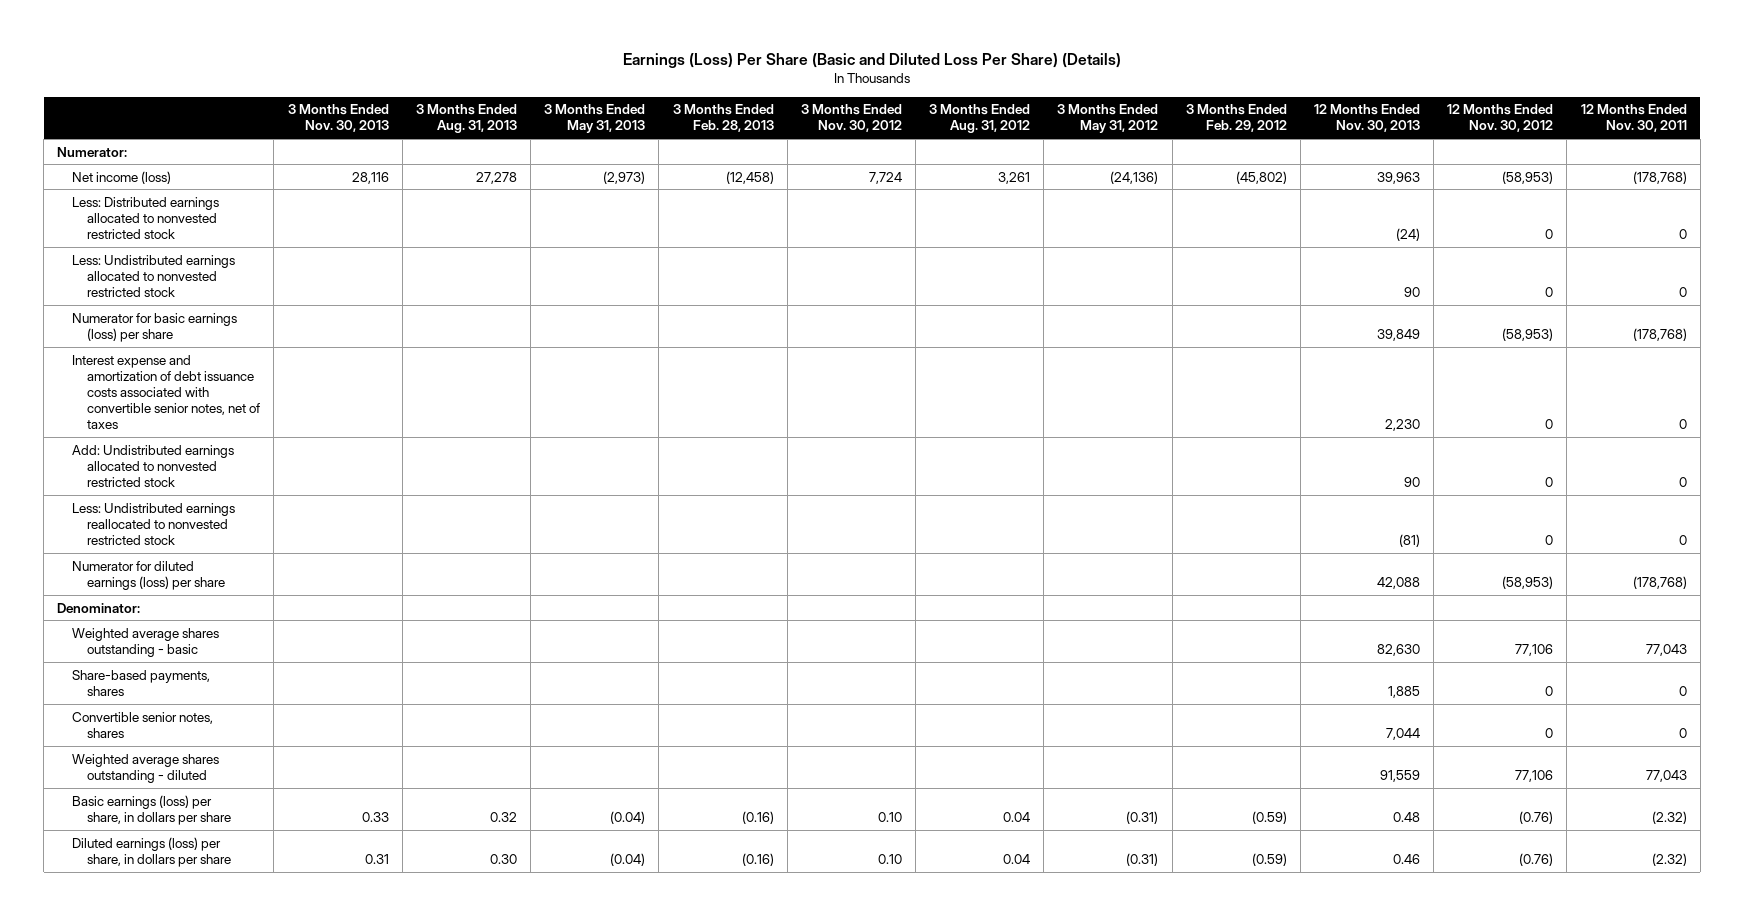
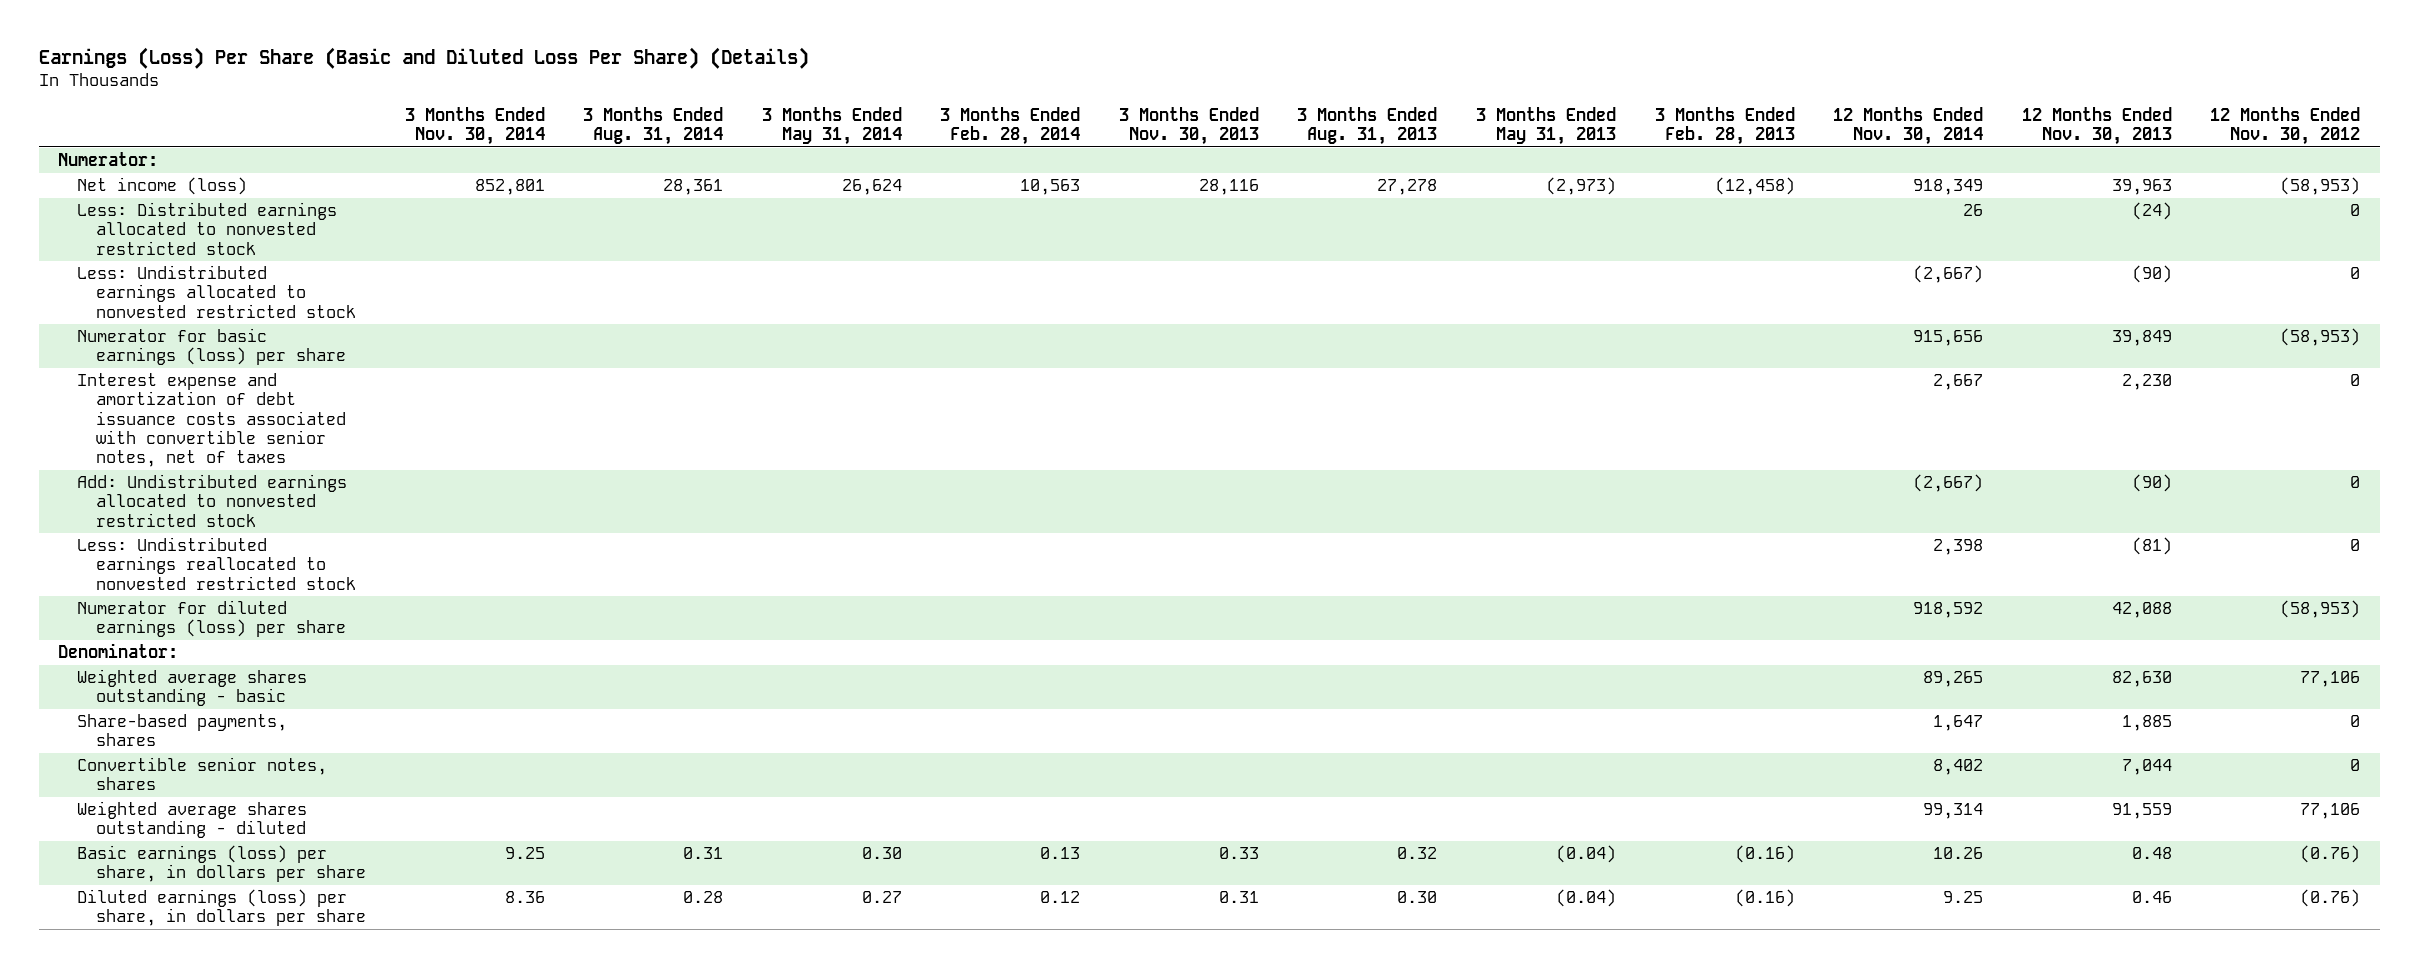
[800,104,902,133] 3 Months Ended Nov. 30, 2012 -> none
[929,104,1031,134] 3 Months Ended Aug. 31, 2012 -> none
[1057,104,1159,134] 3 Months Ended May 31, 2012 -> none
[1185,104,1287,133] 3 Months Ended Feb. 29, 2012 -> none
[1580,104,1687,133] 12 Months Ended Nov. 30, 2011 -> none
none -> [404,106,545,146] 3 Months Ended Nov. 30, 2014
none -> [583,106,724,146] 3 Months Ended Aug. 31, 2014
none -> [761,106,902,146] 3 Months Ended May 31, 2014
none -> [940,106,1081,146] 3 Months Ended Feb. 28, 2014
none -> [1833,106,1984,146] 12 Months Ended Nov. 30, 2014
[1404,286,1421,297] 90 -> [2131,265,2172,284] (90)
[1404,476,1421,487] 90 -> [2131,474,2172,493] (90)

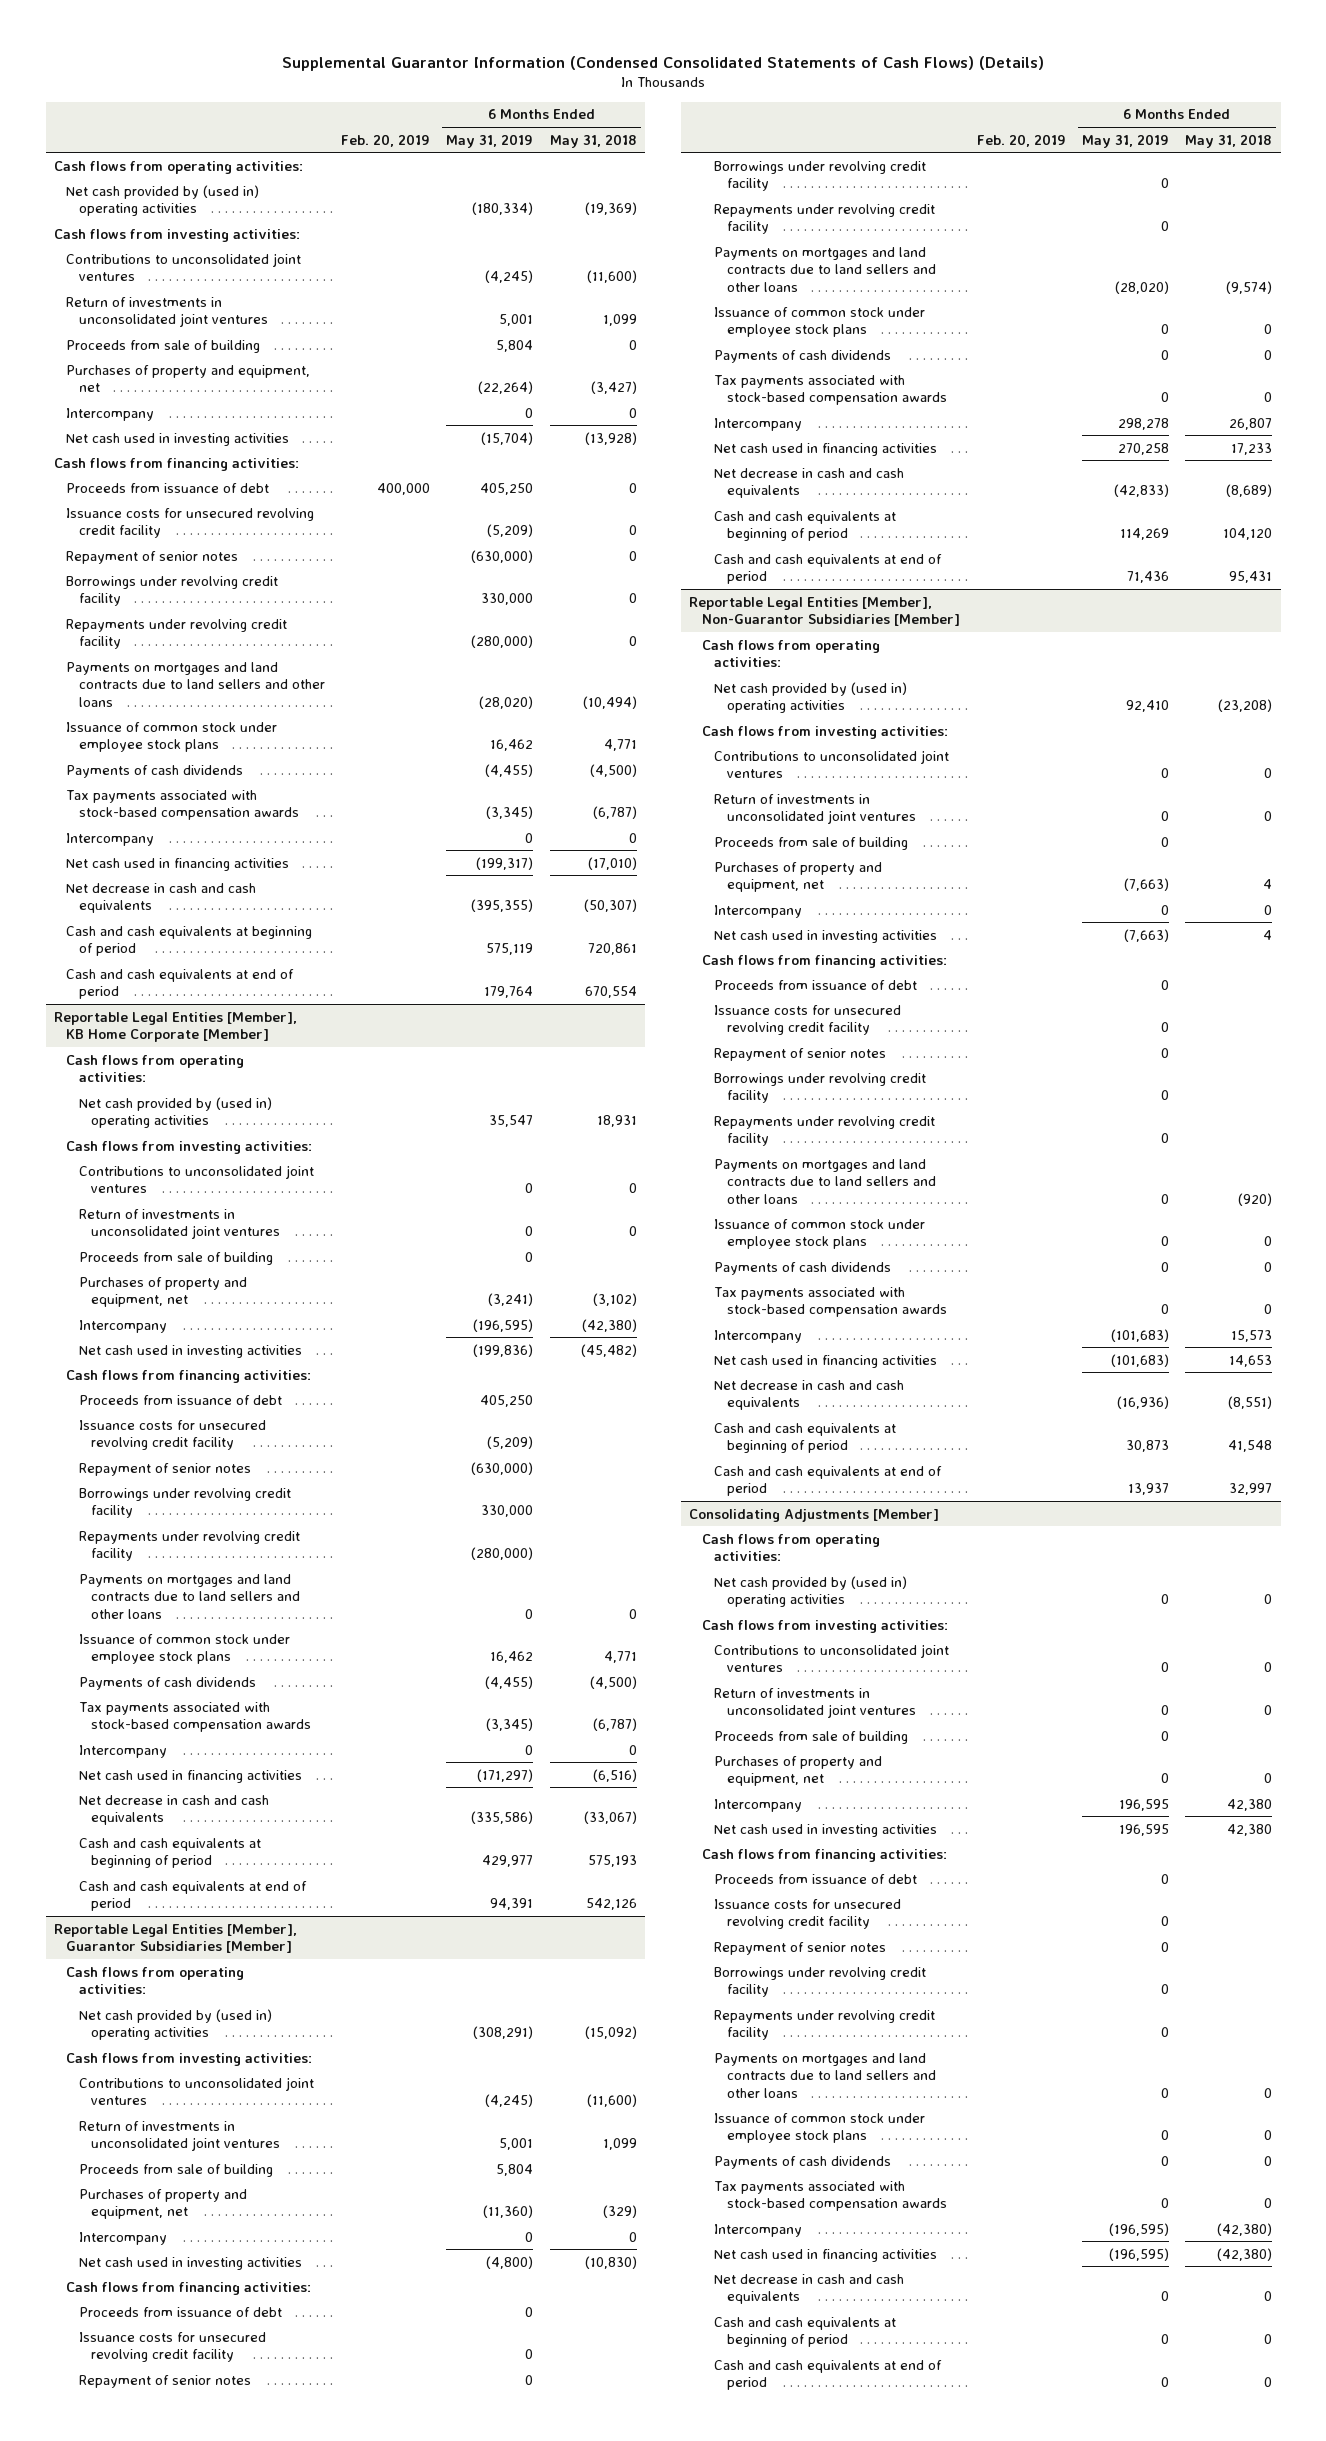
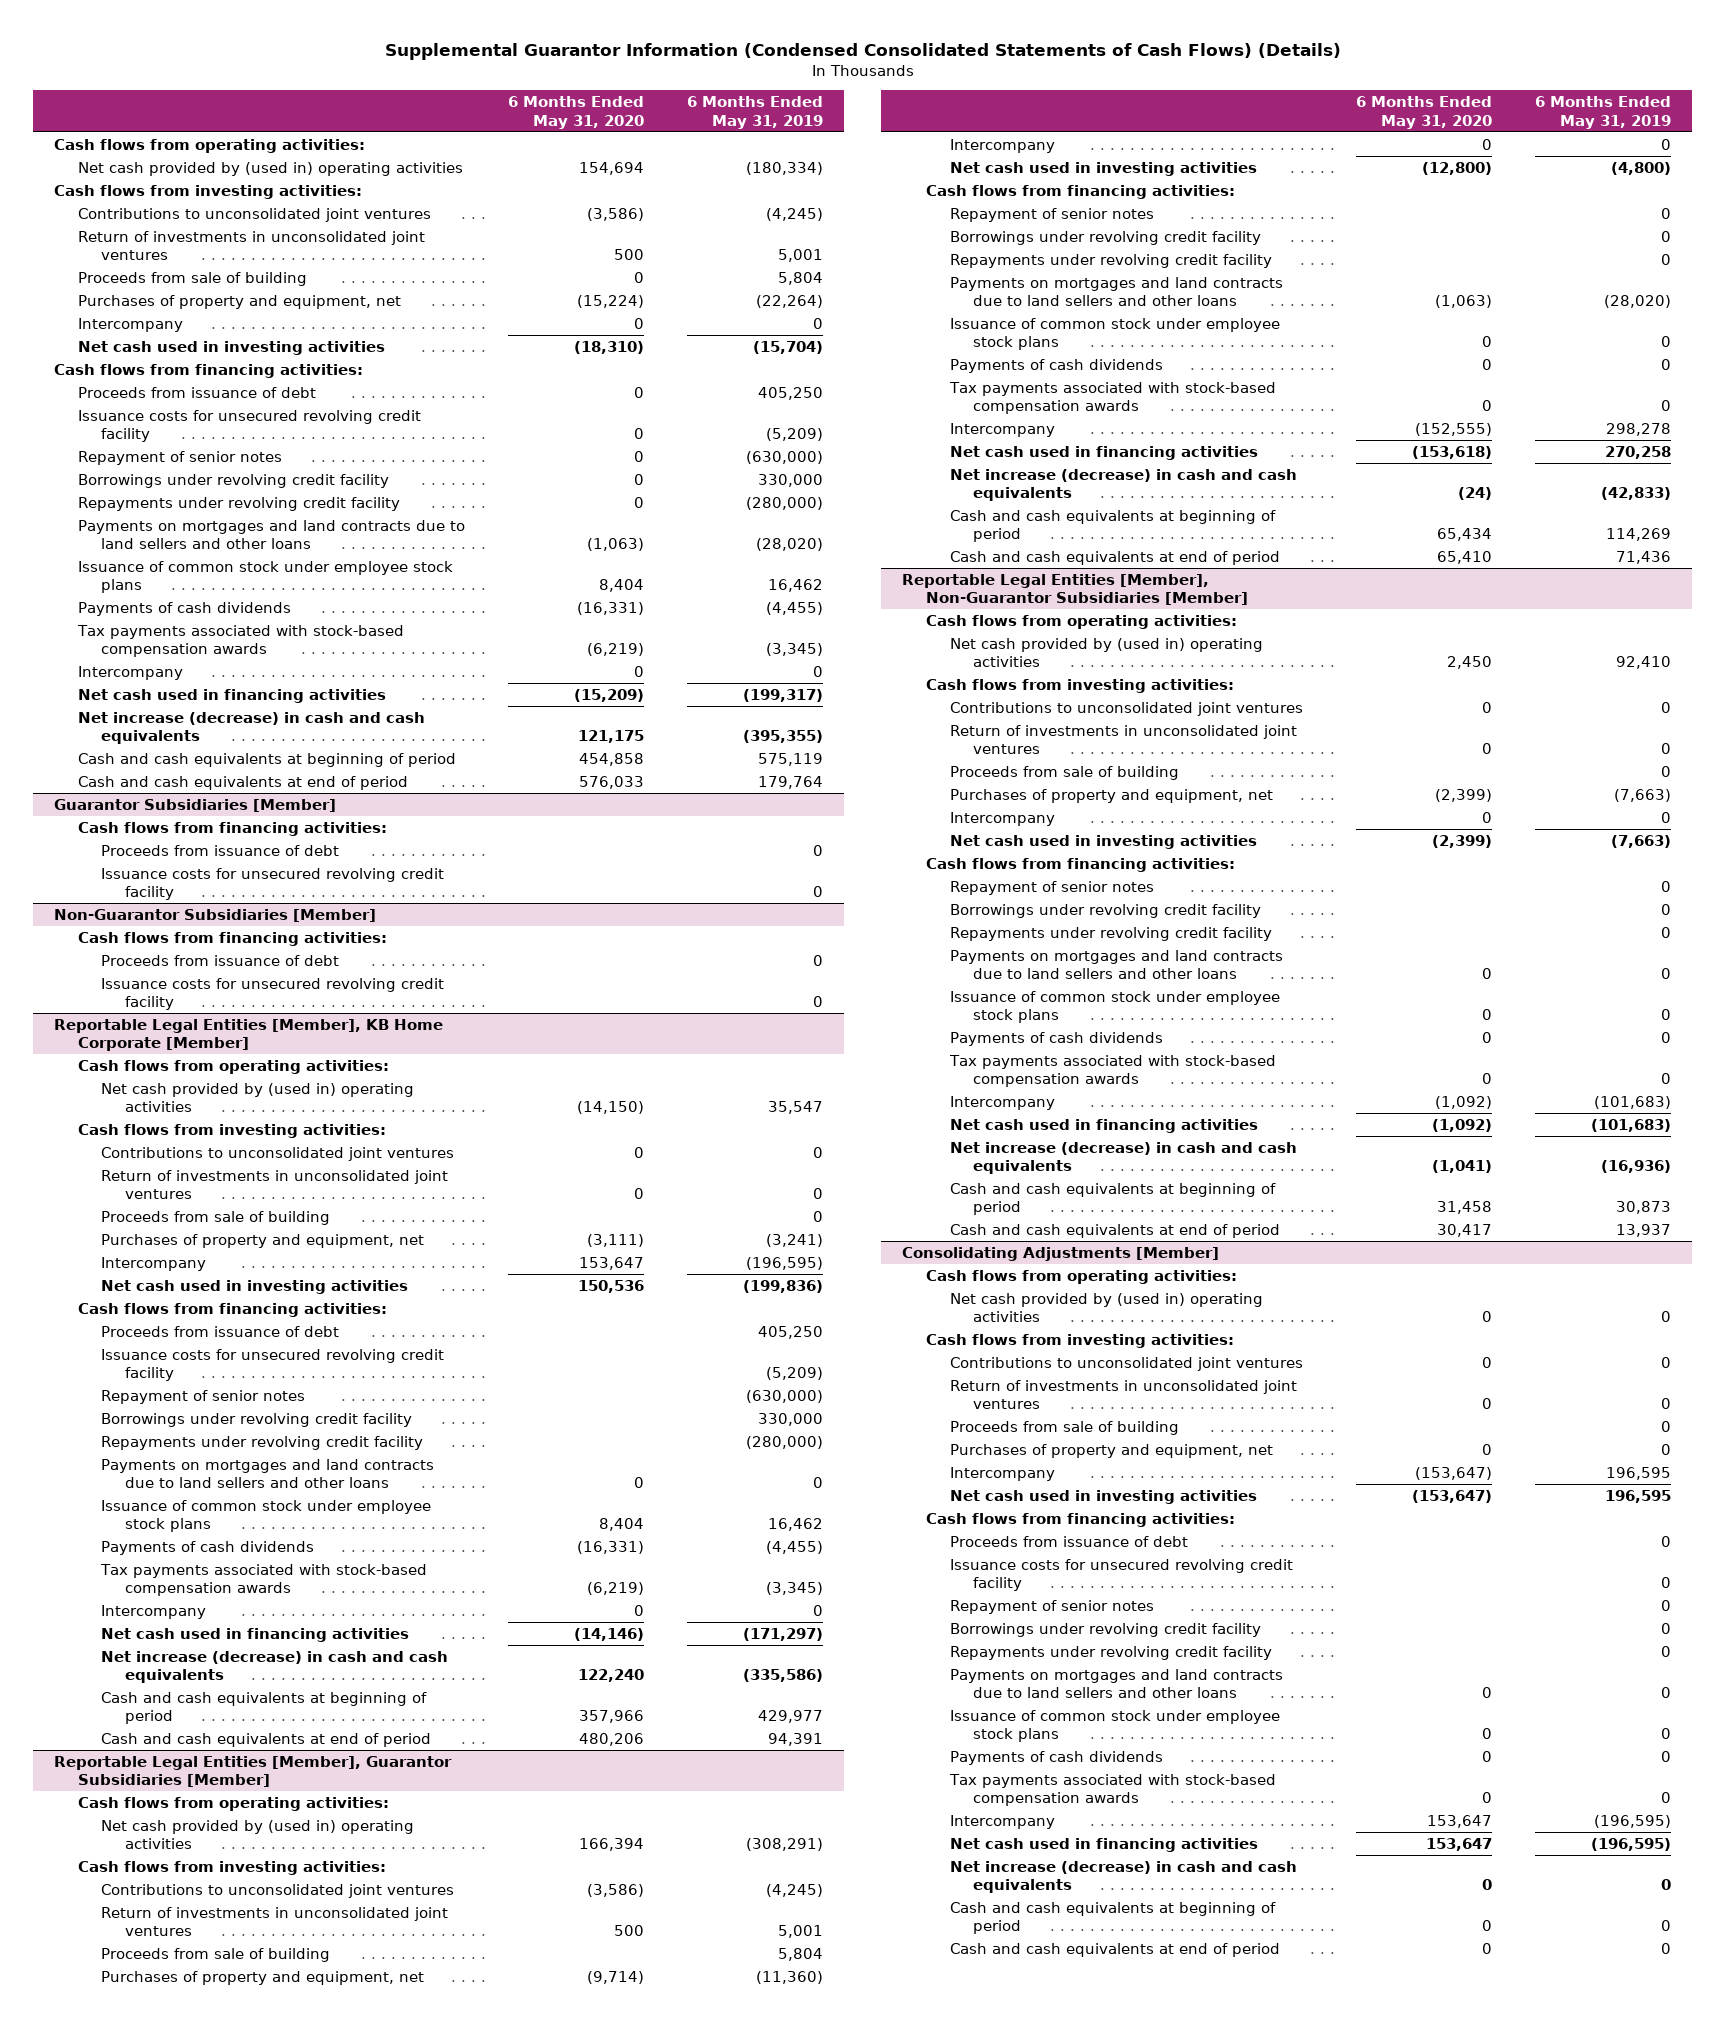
[341,133,431,147] Feb. 20, 2019 -> none
[549,133,637,148] May 31, 2018 -> none
none -> [507,96,644,129] 6 Months Ended May 31, 2020
[66,882,257,914] Net decrease in cash and cash equivalents -> [77,711,425,745] Net increase (decrease) in cash and cash equivalents
none -> [54,798,337,812] Guarantor Subsidiaries [Member]
none -> [77,821,387,836] Cash flows from financing activities:
none -> [101,844,340,856] Proceeds from issuance of debt
none -> [101,867,445,901] Issuance costs for unsecured revolving credit facility
none -> [54,908,377,922] Non-Guarantor Subsidiaries [Member]
none -> [77,931,387,946] Cash flows from financing activities:
none -> [101,954,340,966] Proceeds from issuance of debt
none -> [101,977,445,1011] Issuance costs for unsecured revolving credit facility
[78,1794,269,1826] Net decrease in cash and cash equivalents -> [101,1650,449,1684] Net increase (decrease) in cash and cash equivalents
[78,2306,282,2317] Proceeds from issuance of debt -> none
[78,2331,266,2363] Issuance costs for unsecured revolving credit facility -> none
[714,467,905,499] Net decrease in cash and cash equivalents -> [949,468,1297,502] Net increase (decrease) in cash and cash equivalents
[714,979,918,990] Proceeds from issuance of debt -> none
[714,1004,902,1036] Issuance costs for unsecured revolving credit facility -> none
[714,1379,905,1411] Net decrease in cash and cash equivalents -> [949,1141,1297,1175] Net increase (decrease) in cash and cash equivalents
[714,2273,905,2305] Net decrease in cash and cash equivalents -> [949,1860,1297,1894] Net increase (decrease) in cash and cash equivalents

